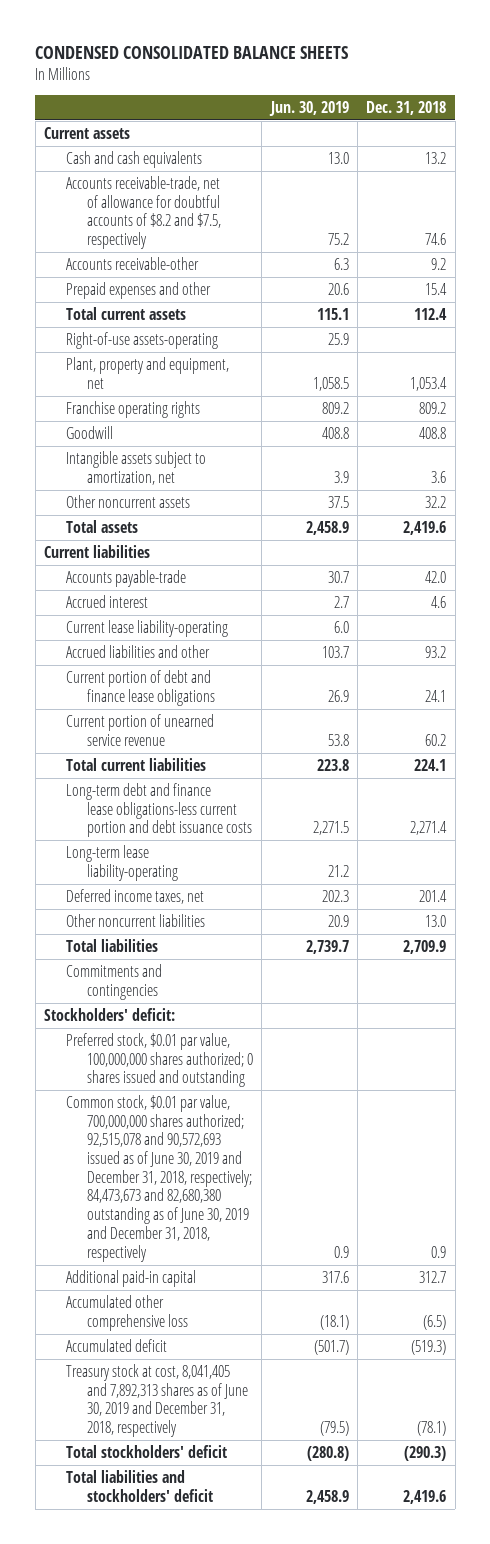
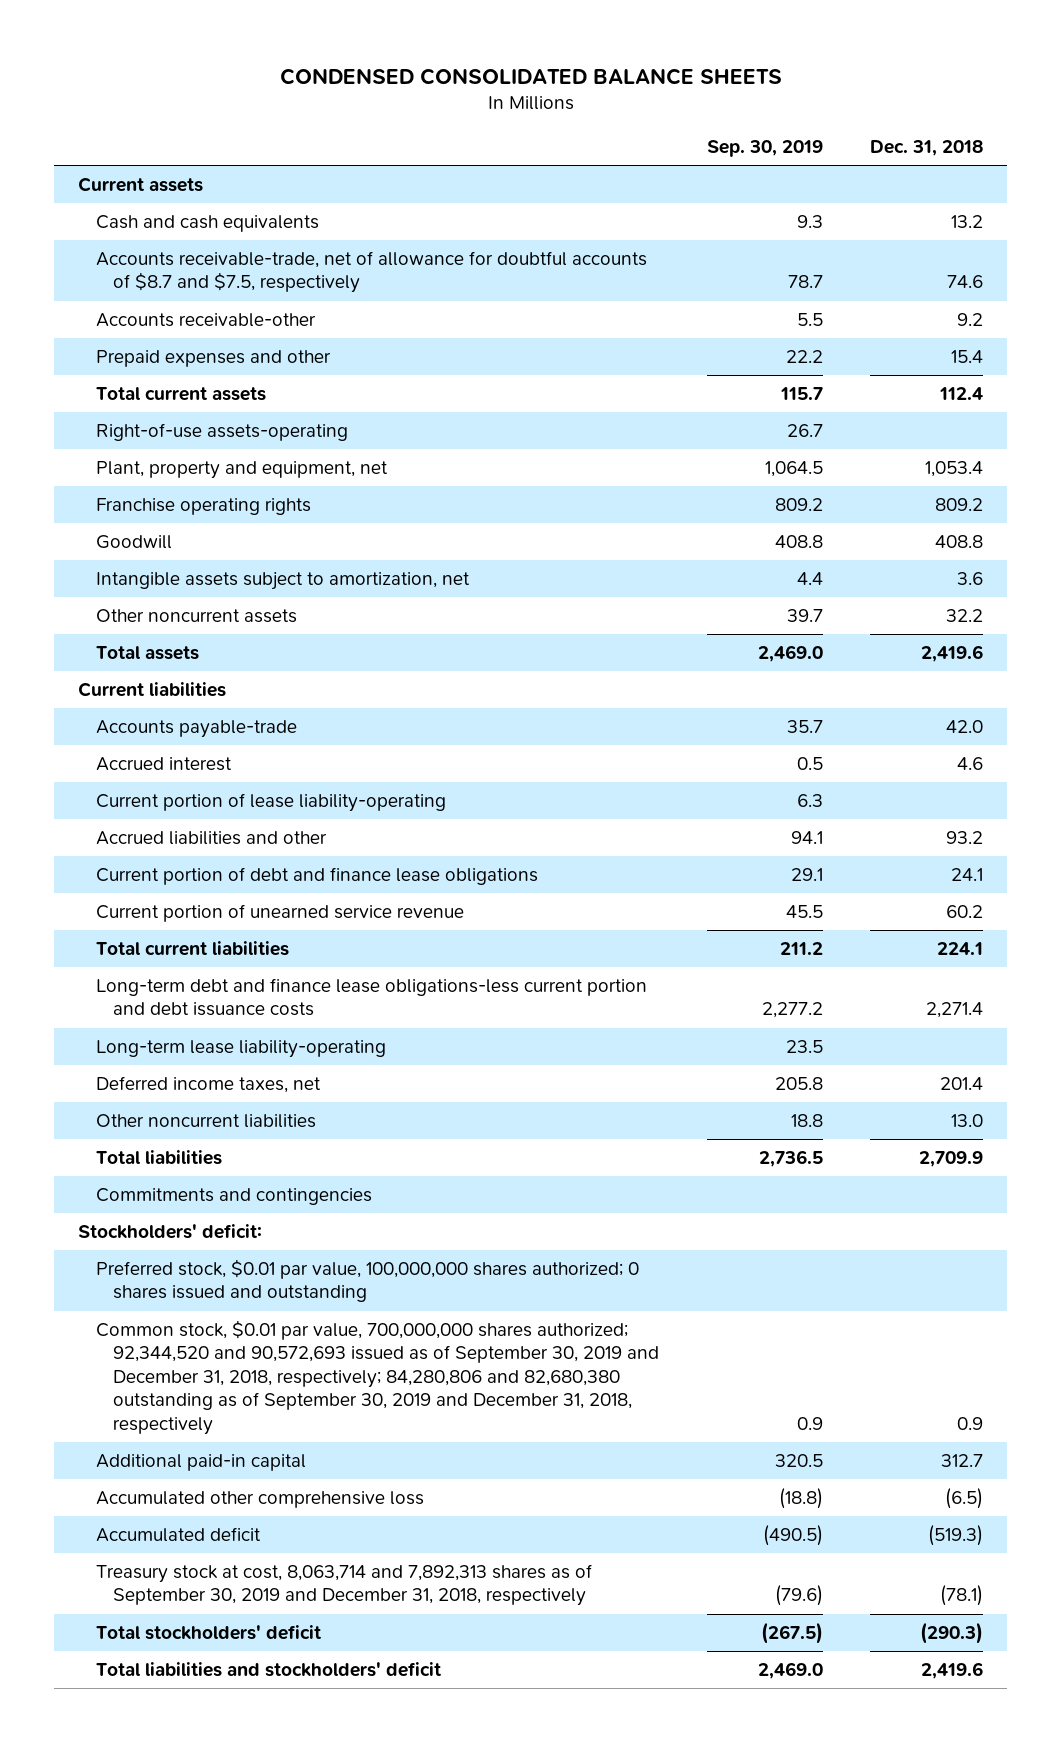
[268,100,349,116] Jun. 30, 2019 -> none
none -> [706,139,823,157] Sep. 30, 2019
[65,175,222,250] Accounts receivable-trade, net of allowance for doubtful accounts of $8.2 and $7.5, respectively -> [95,251,647,294] Accounts receivable-trade, net of allowance for doubtful accounts of $8.7 and $7.5, respectively
[65,619,228,637] Current lease liability-operating -> [95,793,446,813] Current portion of lease liability-operating
[65,1094,253,1262] Common stock, $0.01 par value, 700,000,000 shares authorized; 92,515,078 and 90,572,693 issued as of June 30, 2019 and December 31, 2018, respectively; 84,473,673 and 82,680,380 outstanding as of June 30, 2019 and December 31, 2018, respectively -> [95,1320,659,1435] Common stock, $0.01 par value, 700,000,000 shares authorized; 92,344,520 and 90,572,693 issued as of September 30, 2019 and December 31, 2018, respectively; 84,280,806 and 82,680,380 outstanding as of September 30, 2019 and December 31, 2018, respectively
[65,1363,249,1438] Treasury stock at cost, 8,041,405 and 7,892,313 shares as of June 30, 2019 and December 31, 2018, respectively -> [95,1564,592,1607] Treasury stock at cost, 8,063,714 and 7,892,313 shares as of September 30, 2019 and December 31, 2018, respectively

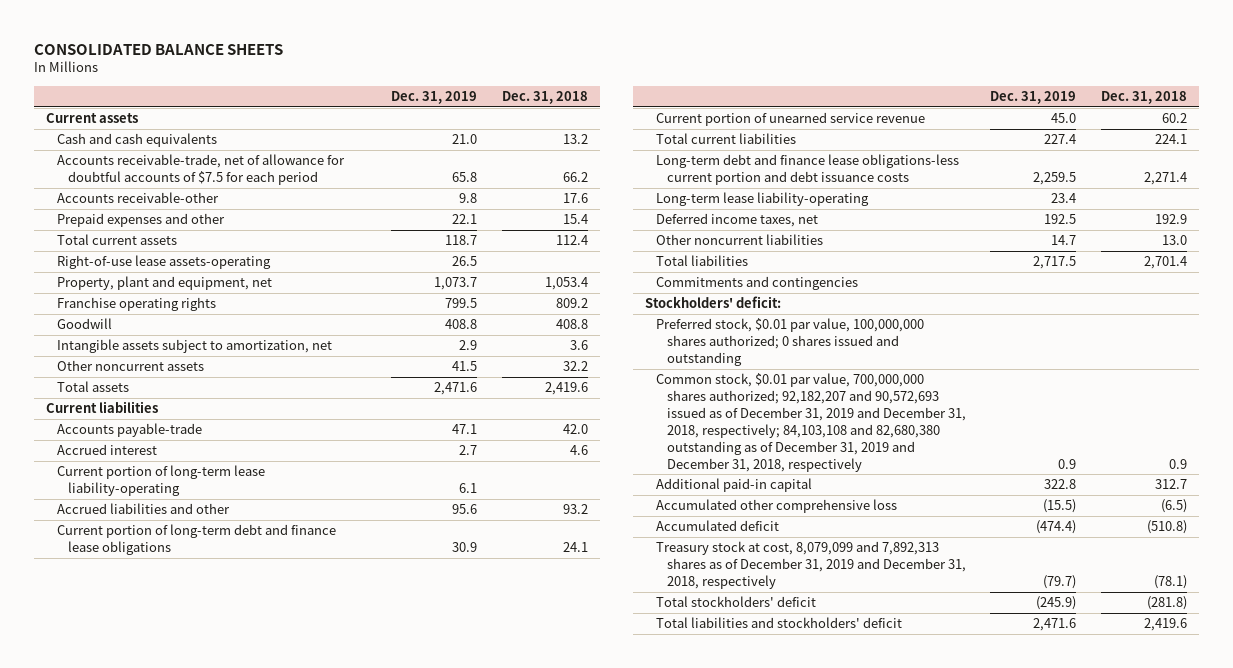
[279,67,782,85] CONDENSED CONSOLIDATED BALANCE SHEETS -> [34,43,284,55] CONSOLIDATED BALANCE SHEETS
[706,139,823,157] Sep. 30, 2019 -> none
none -> [391,91,478,105] Dec. 31, 2019
[95,251,647,294] Accounts receivable-trade, net of allowance for doubtful accounts of $8.7 and $7.5, respectively -> [57,154,346,186] Accounts receivable-trade, net of allowance for doubtful accounts of $7.5 for each period
[947,275,984,289] 74.6 -> [562,172,588,183] 66.2
[957,313,984,327] 9.2 -> [562,193,588,204] 17.6
[95,423,348,442] Right-of-use assets-operating -> [57,255,272,270] Right-of-use lease assets-operating
[95,461,388,480] Plant, property and equipment, net -> [57,276,273,291] Property, plant and equipment, net
[95,793,446,813] Current portion of lease liability-operating -> [57,465,266,497] Current portion of long-term lease liability-operating
[95,867,538,886] Current portion of debt and finance lease obligations -> [57,524,337,556] Current portion of long-term debt and finance lease obligations
[940,1077,984,1091] 201.4 -> [1154,214,1187,225] 192.9
[919,1151,984,1168] 2,709.9 -> [1143,256,1187,270] 2,701.4
[95,1320,659,1435] Common stock, $0.01 par value, 700,000,000 shares authorized; 92,344,520 and 90,572,693 issued as of September 30, 2019 and December 31, 2018, respectively; 84,280,806 and 82,680,380 outstanding as of September 30, 2019 and December 31, 2018, respectively -> [655,373,966,472] Common stock, $0.01 par value, 700,000,000 shares authorized; 92,182,207 and 90,572,693 issued as of December 31, 2019 and December 31, 2018, respectively; 84,103,108 and 82,680,380 outstanding as of December 31, 2019 and December 31, 2018, respectively
[928,1525,984,1547] (519.3) -> [1146,520,1187,535] (510.8)
[95,1564,592,1607] Treasury stock at cost, 8,063,714 and 7,892,313 shares as of September 30, 2019 and December 31, 2018, respectively -> [655,541,966,590] Treasury stock at cost, 8,079,099 and 7,892,313 shares as of December 31, 2019 and December 31, 2018, respectively
[920,1622,984,1645] (290.3) -> [1146,596,1187,611] (281.8)

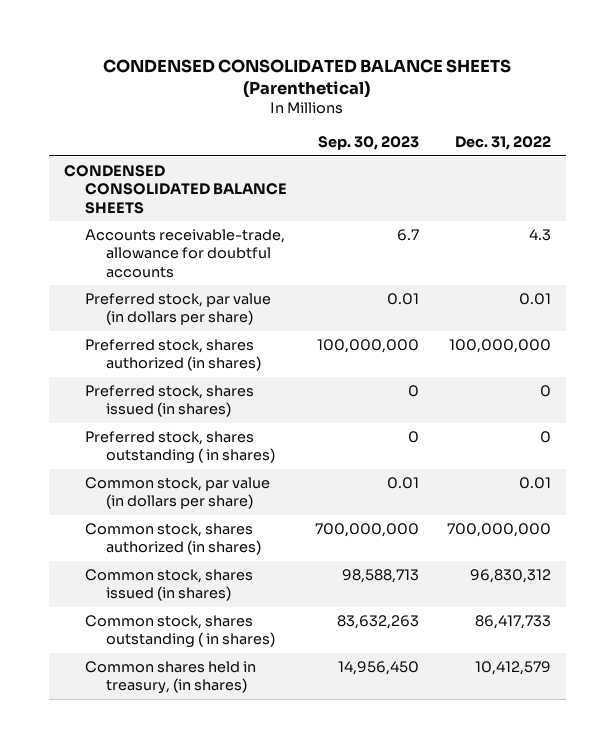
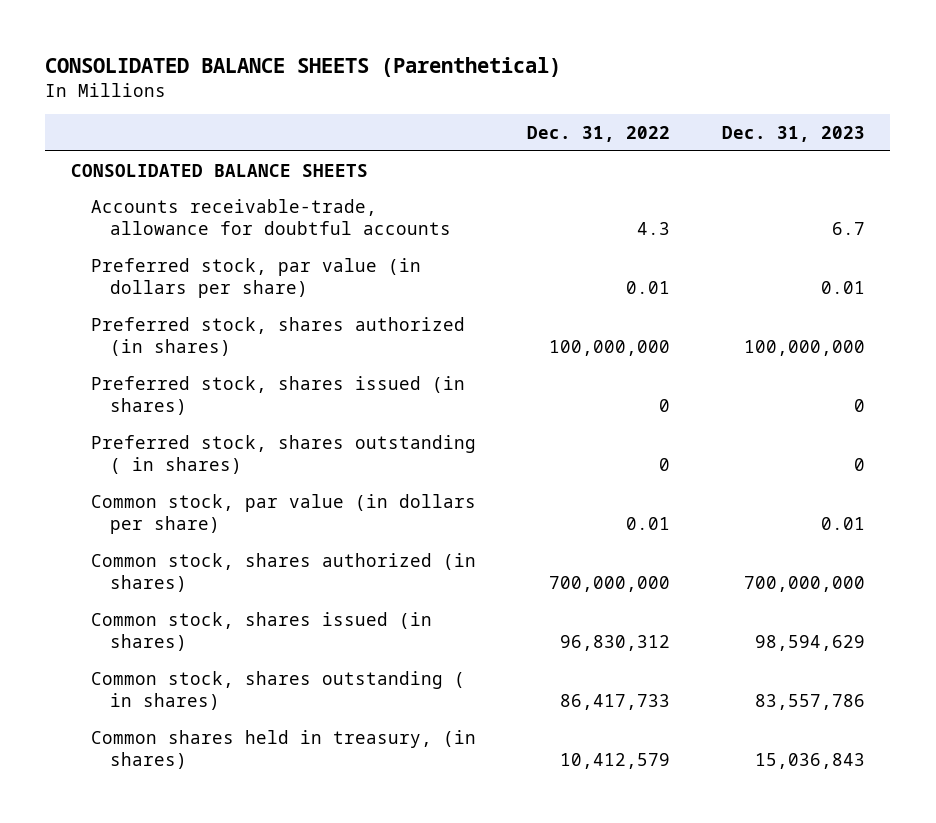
[103,58,512,98] CONDENSED CONSOLIDATED BALANCE SHEETS (Parenthetical) -> [45,56,562,77] CONSOLIDATED BALANCE SHEETS (Parenthetical)
[317,135,419,150] Sep. 30, 2023 -> none
none -> [721,125,865,142] Dec. 31, 2023
[63,165,287,214] CONDENSED CONSOLIDATED BALANCE SHEETS -> [71,163,369,177] CONSOLIDATED BALANCE SHEETS

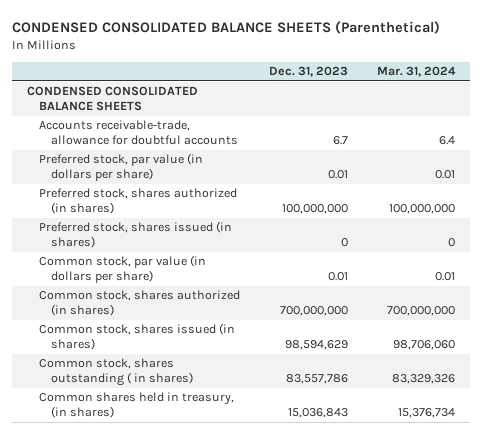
[45,56,562,77] CONSOLIDATED BALANCE SHEETS (Parenthetical) -> [12,20,441,34] CONDENSED CONSOLIDATED BALANCE SHEETS (Parenthetical)
[527,125,671,142] Dec. 31, 2022 -> none
none -> [377,66,457,78] Mar. 31, 2024
[71,163,369,177] CONSOLIDATED BALANCE SHEETS -> [26,86,198,112] CONDENSED CONSOLIDATED BALANCE SHEETS
[90,434,476,475] Preferred stock, shares outstanding ( in shares) -> none

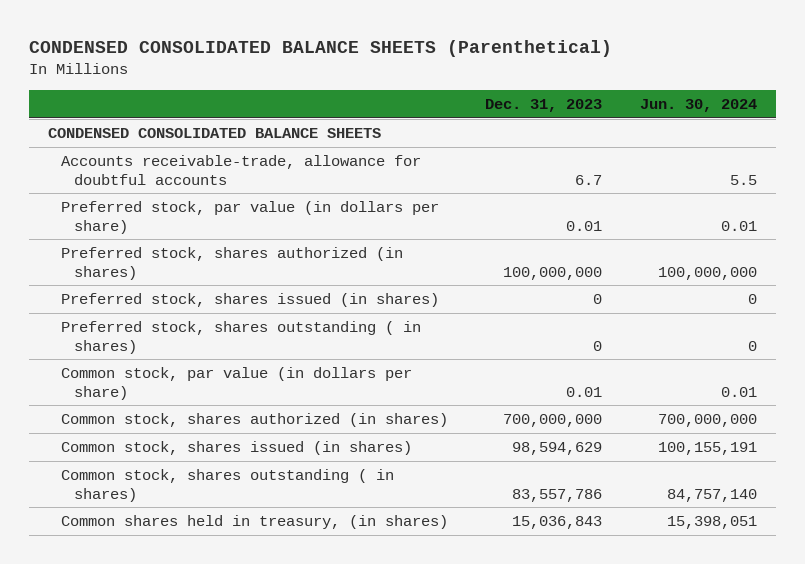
[377,66,457,78] Mar. 31, 2024 -> none
none -> [639,98,757,112] Jun. 30, 2024
none -> [60,320,421,354] Preferred stock, shares outstanding ( in shares)

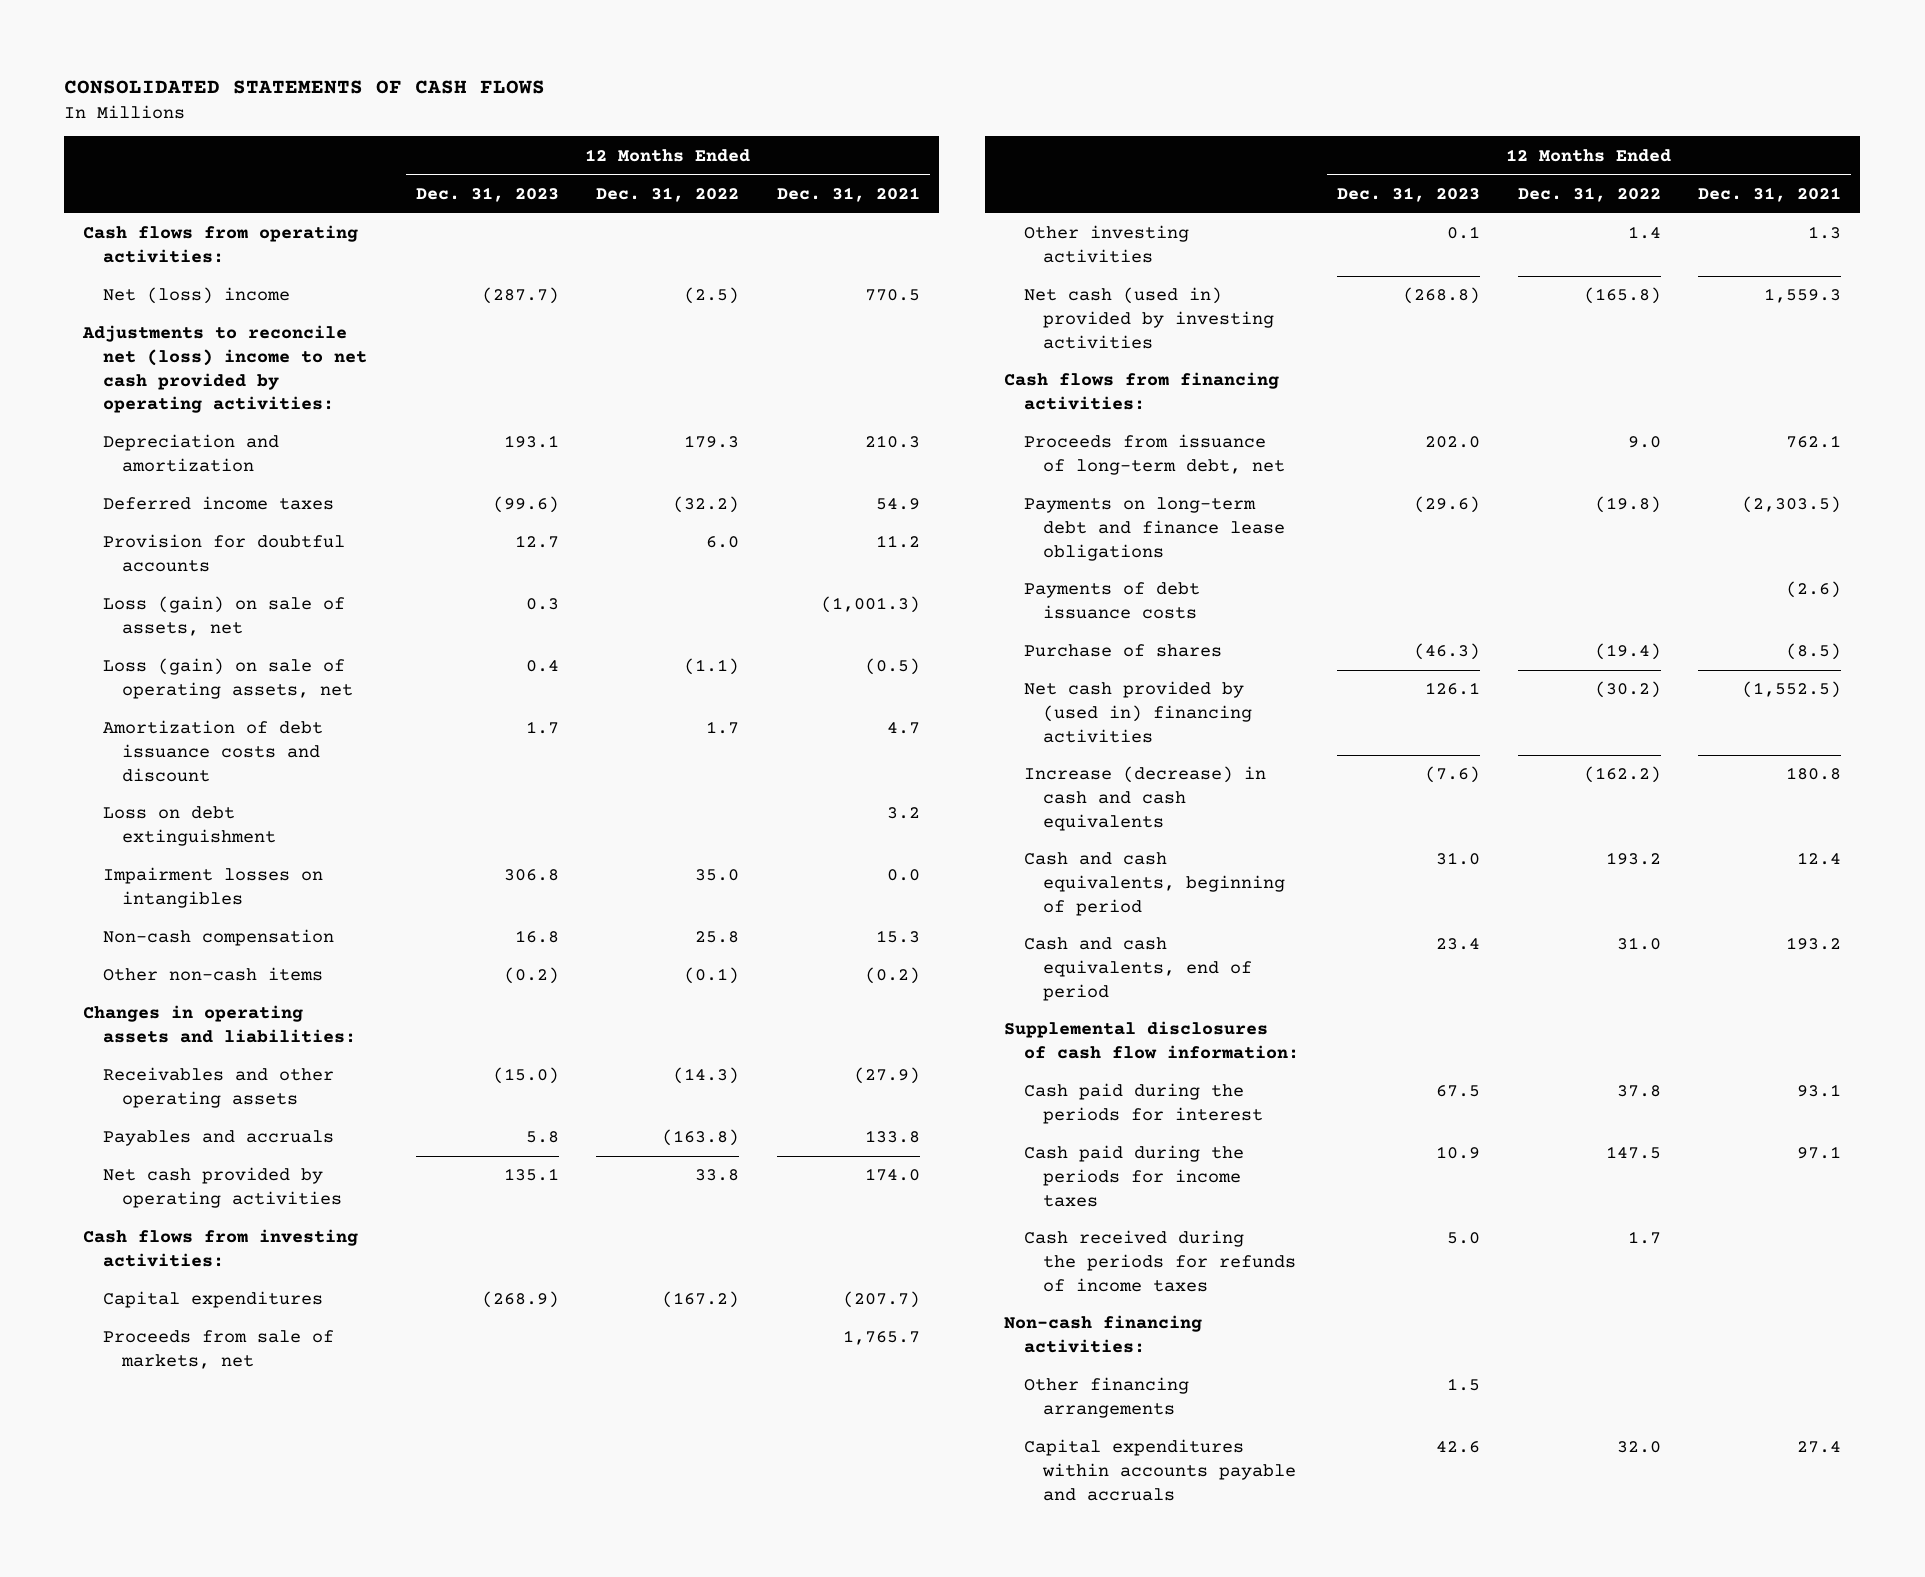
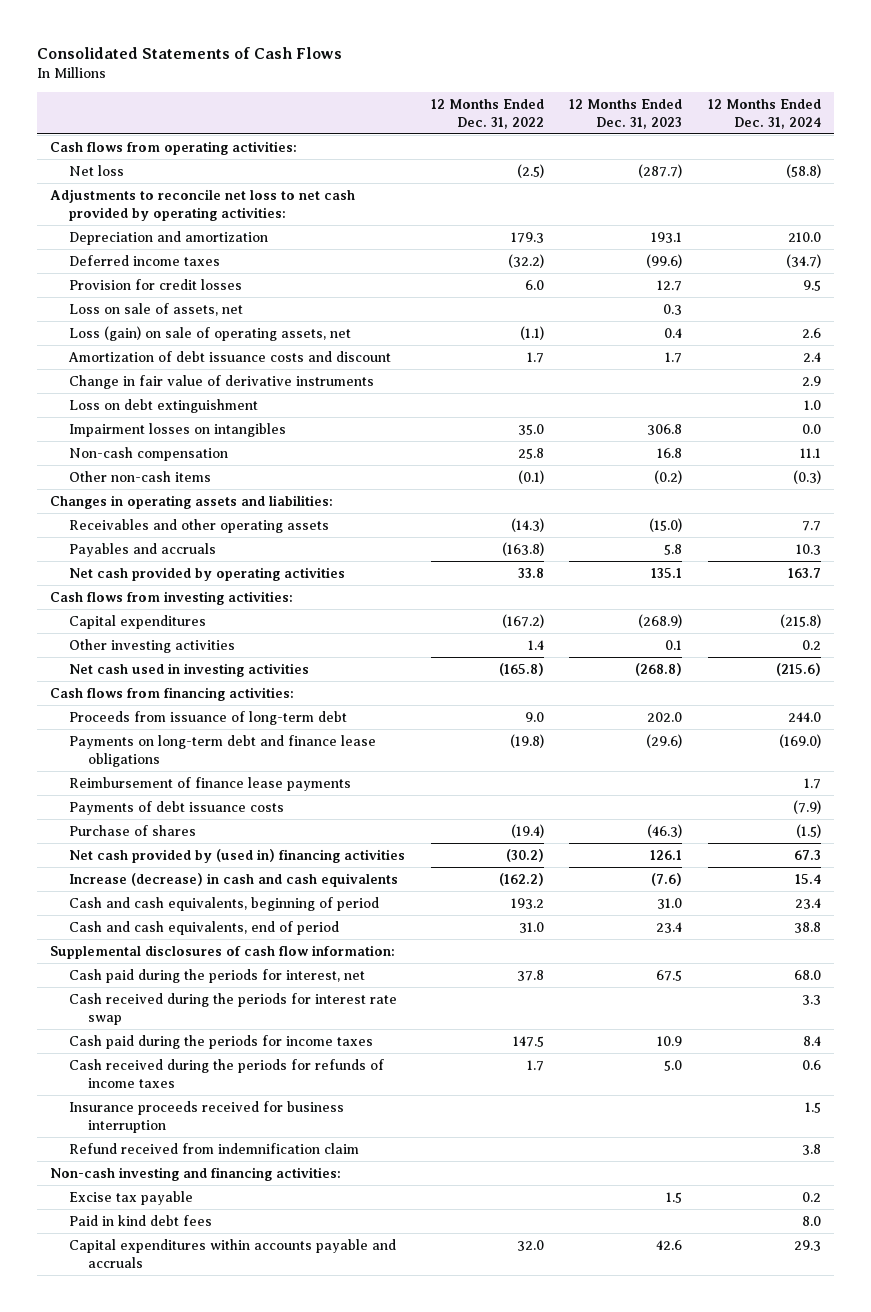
[64,79,546,94] CONSOLIDATED STATEMENTS OF CASH FLOWS -> [37,46,343,59] Consolidated Statements of Cash Flows
[777,187,921,203] Dec. 31, 2021 -> none
none -> [708,98,822,129] 12 Months Ended Dec. 31, 2024
[102,287,290,305] Net (loss) income -> [69,164,125,176] Net loss
[82,325,367,414] Adjustments to reconcile net (loss) income to net cash provided by operating activities: -> [49,188,355,221] Adjustments to reconcile net loss to net cash provided by operating activities:
[102,534,345,573] Provision for doubtful accounts -> [69,278,243,290] Provision for credit losses
[102,596,345,637] Loss (gain) on sale of assets, net -> [69,302,244,316] Loss on sale of assets, net
none -> [69,374,375,389] Change in fair value of derivative instruments
[102,1330,334,1370] Proceeds from sale of markets, net -> none
[1023,287,1275,349] Net cash (used in) provided by investing activities -> [69,662,310,677] Net cash used in investing activities
[1023,434,1286,476] Proceeds from issuance of long-term debt, net -> [69,710,348,725] Proceeds from issuance of long-term debt
none -> [69,776,352,791] Reimbursement of finance lease payments
[1023,1083,1264,1125] Cash paid during the periods for interest -> [69,968,366,983] Cash paid during the periods for interest, net
none -> [69,992,398,1025] Cash received during the periods for interest rate swap
[1023,1377,1189,1419] Other financing arrangements -> none
none -> [69,1100,345,1133] Insurance proceeds received for business interruption
none -> [69,1142,360,1154] Refund received from indemnification claim
[1004,1315,1203,1354] Non-cash financing activities: -> [49,1166,341,1181] Non-cash investing and financing activities:
none -> [69,1190,194,1205] Excise tax payable
none -> [69,1214,213,1226] Paid in kind debt fees

